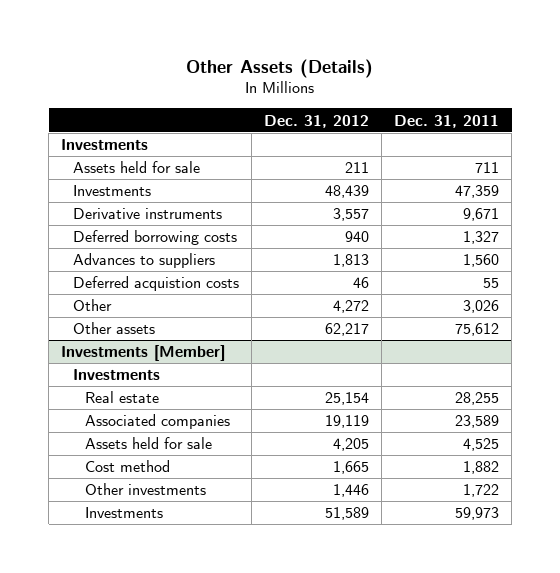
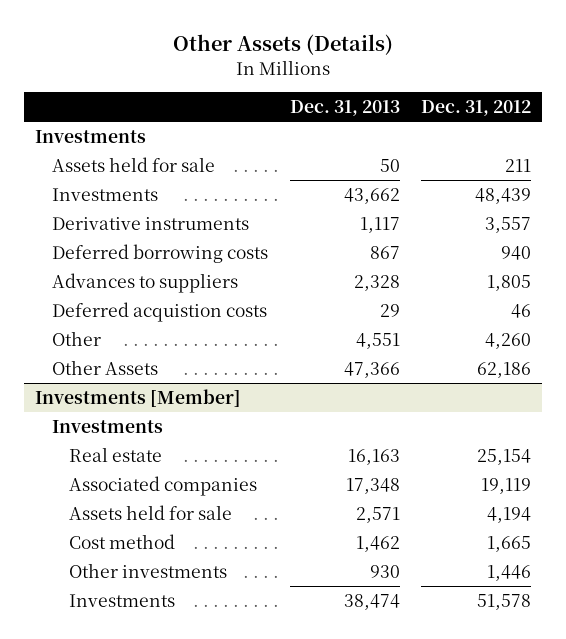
[394,114,500,128] Dec. 31, 2011 -> none
none -> [289,100,400,117] Dec. 31, 2013
[333,254,370,268] 1,813 -> [487,274,532,291] 1,805
[333,300,370,314] 4,272 -> [485,332,532,349] 4,260
[73,322,156,335] Other assets -> [51,359,158,375] Other Assets
[325,323,370,337] 62,217 -> [477,361,532,378] 62,186
[333,438,370,452] 4,205 -> [487,506,532,523] 4,194
[325,507,370,521] 51,589 -> [477,593,532,610] 51,578

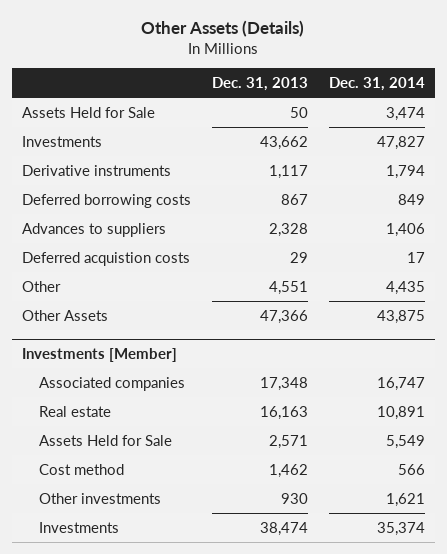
[421,100,532,117] Dec. 31, 2012 -> none
none -> [328,77,425,92] Dec. 31, 2014
[34,129,146,143] Investments -> none
[51,156,215,172] Assets held for sale -> [22,106,156,118] Assets Held for Sale
[51,419,163,433] Investments -> none
[68,446,162,462] Real estate -> [38,405,111,417] Real estate
[68,504,232,520] Assets held for sale -> [38,434,172,446] Assets Held for Sale

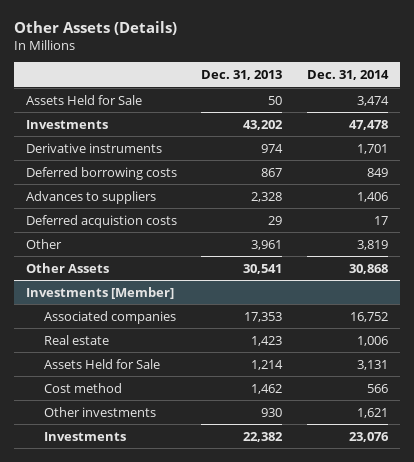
[259,135,308,150] 43,662 -> [243,119,284,130] 43,202
[376,135,425,150] 47,827 -> [348,119,388,130] 47,478
[268,164,308,179] 1,117 -> [261,143,284,153] 974
[385,164,425,179] 1,794 -> [356,143,388,154] 1,701
[268,280,308,295] 4,551 -> [251,239,283,250] 3,961
[385,280,425,295] 4,435 -> [356,239,388,250] 3,819
[259,309,308,324] 47,366 -> [243,263,283,274] 30,541
[376,309,425,324] 43,875 -> [348,263,388,274] 30,868
[259,376,308,391] 17,348 -> [244,311,283,322] 17,353
[376,376,425,391] 16,747 -> [349,311,388,322] 16,752
[259,405,308,420] 16,163 -> [251,335,283,346] 1,423
[376,405,425,420] 10,891 -> [356,335,388,346] 1,006
[268,434,308,449] 2,571 -> [251,359,284,370] 1,214
[385,434,425,449] 5,549 -> [356,359,388,370] 3,131
[259,521,308,536] 38,474 -> [243,431,284,442] 22,382
[376,521,425,536] 35,374 -> [348,431,389,442] 23,076

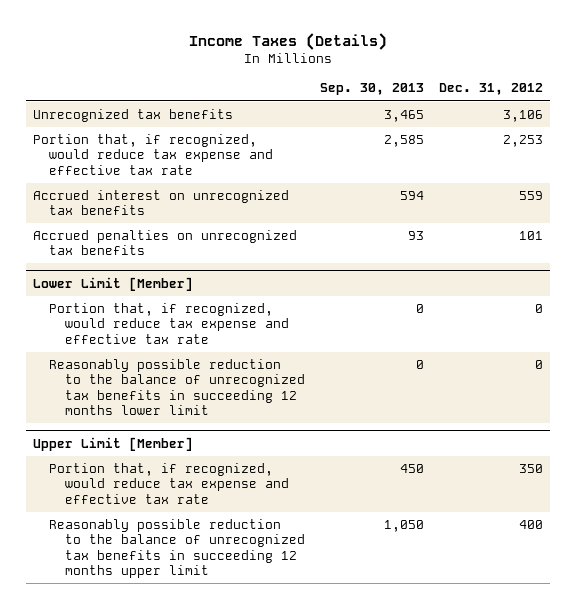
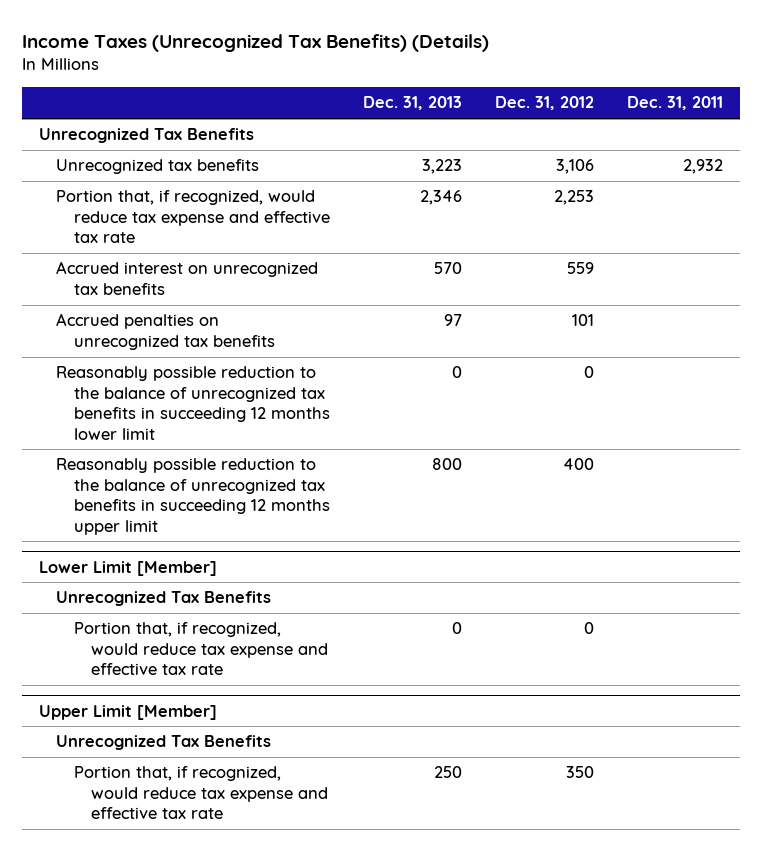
[189,32,388,50] Income Taxes (Details) -> [22,33,490,52] Income Taxes (Unrecognized Tax Benefits) (Details)
[319,83,424,96] Sep. 30, 2013 -> none
none -> [362,96,462,111] Dec. 31, 2013
none -> [627,96,724,111] Dec. 31, 2011
none -> [38,128,254,144] Unrecognized Tax Benefits
none -> [56,366,330,440] Reasonably possible reduction to the balance of unrecognized tax benefits in succeeding 12 months lower limit
none -> [56,458,330,535] Reasonably possible reduction to the balance of unrecognized tax benefits in succeeding 12 months upper limit
none -> [56,591,272,607] Unrecognized Tax Benefits
[49,359,306,415] Reasonably possible reduction to the balance of unrecognized tax benefits in succeeding 12 months lower limit -> none
none -> [56,735,272,751] Unrecognized Tax Benefits
[49,519,306,578] Reasonably possible reduction to the balance of unrecognized tax benefits in succeeding 12 months upper limit -> none

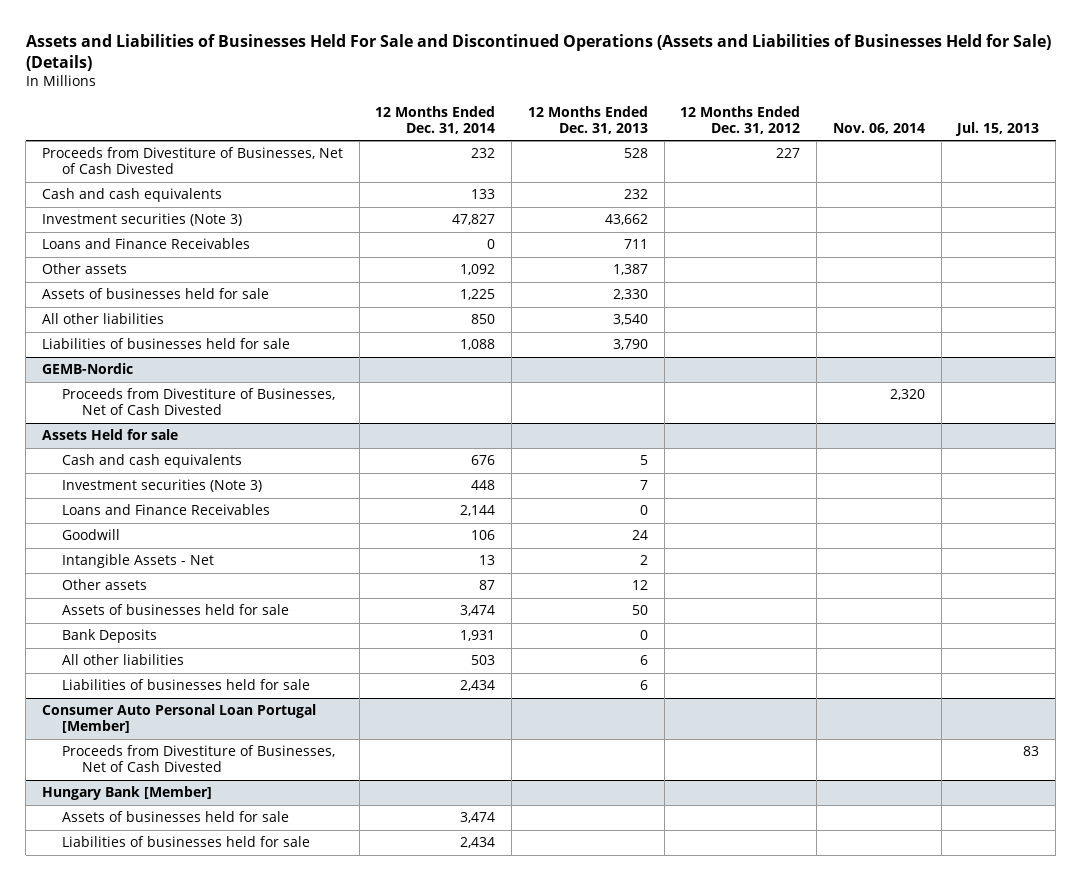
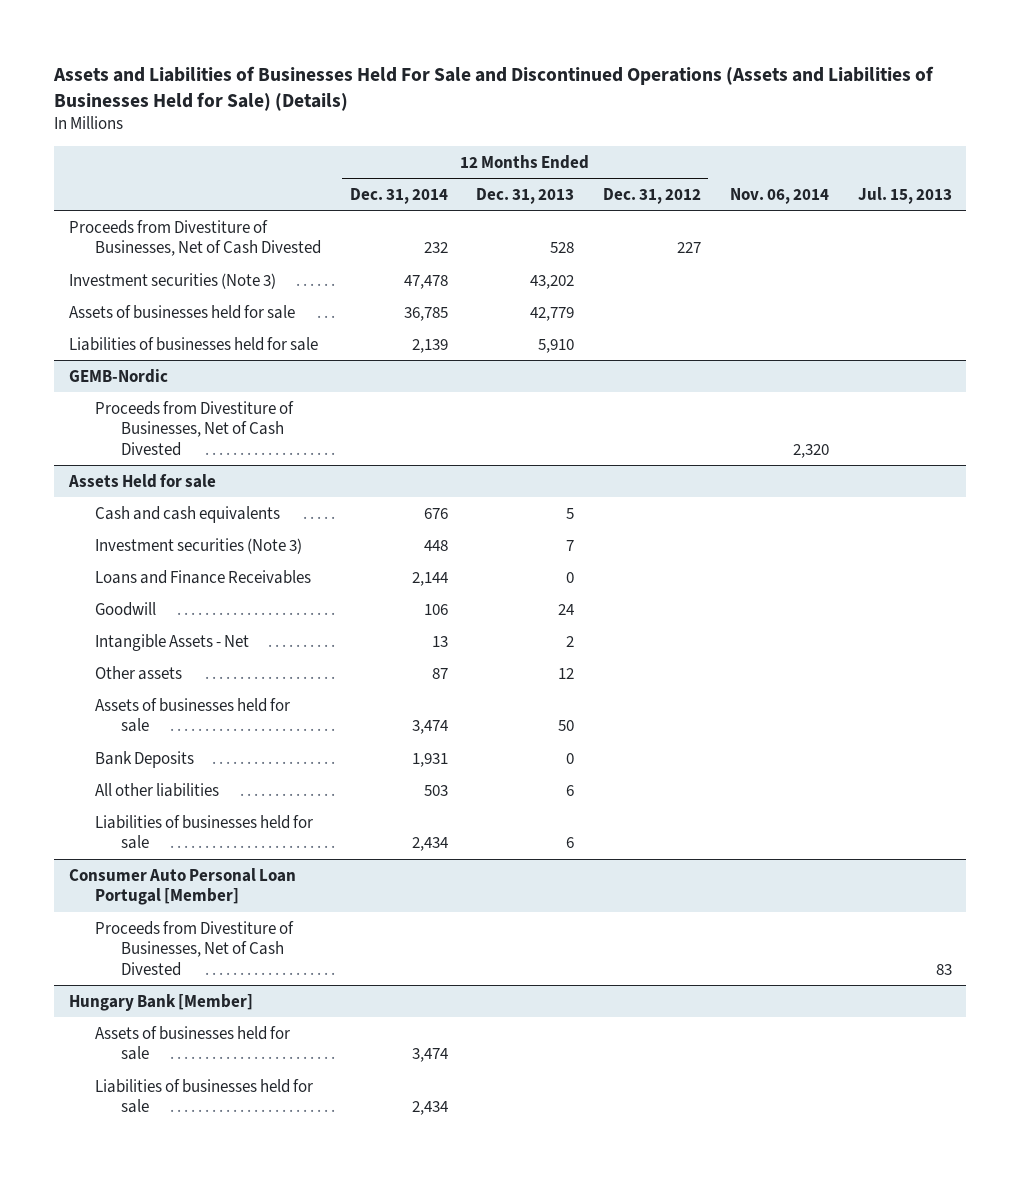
[42,188,223,203] Cash and cash equivalents -> none
[42,238,251,250] Loans and Finance Receivables -> none
[42,263,128,275] Other assets -> none
[42,313,165,325] All other liabilities -> none
[452,214,496,226] 47,827 -> [403,274,448,289] 47,478
[604,214,648,226] 43,662 -> [530,274,575,289] 43,202
[460,289,496,301] 1,225 -> [403,306,448,321] 36,785
[612,289,648,301] 2,330 -> [530,306,575,321] 42,779
[460,339,496,351] 1,088 -> [411,338,448,353] 2,139
[612,339,648,351] 3,790 -> [538,338,575,353] 5,910

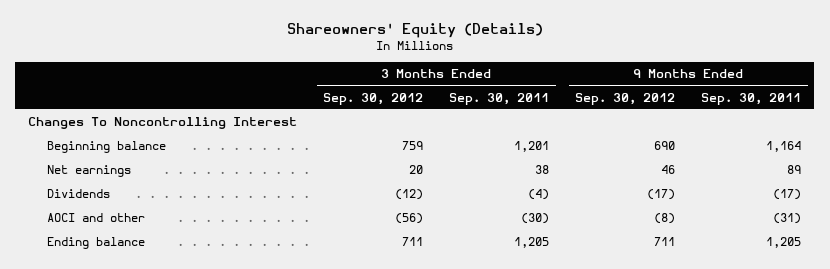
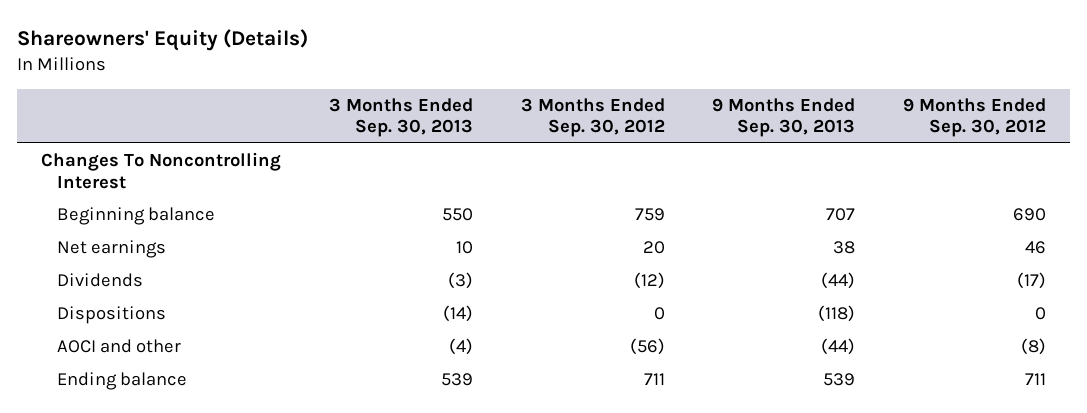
[449,92,550,105] Sep. 30, 2011 -> none
[701,92,802,105] Sep. 30, 2011 -> none
none -> [328,97,473,138] 3 Months Ended Sep. 30, 2013
none -> [712,97,856,138] 9 Months Ended Sep. 30, 2013
none -> [56,306,166,325] Dispositions

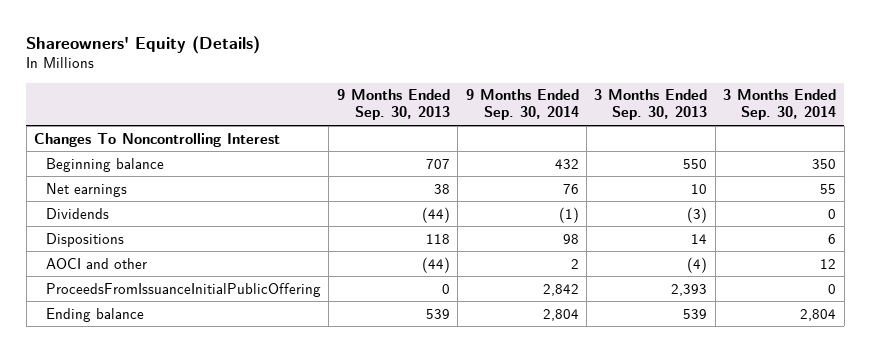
[520,97,665,138] 3 Months Ended Sep. 30, 2012 -> none
[903,97,1047,138] 9 Months Ended Sep. 30, 2012 -> none
none -> [465,89,579,121] 9 Months Ended Sep. 30, 2014
none -> [723,89,837,121] 3 Months Ended Sep. 30, 2014
[442,305,473,323] (14) -> [691,233,708,244] 14
[818,305,856,323] (118) -> [425,233,450,244] 118
none -> [46,282,322,297] ProceedsFromIssuanceInitialPublicOffering

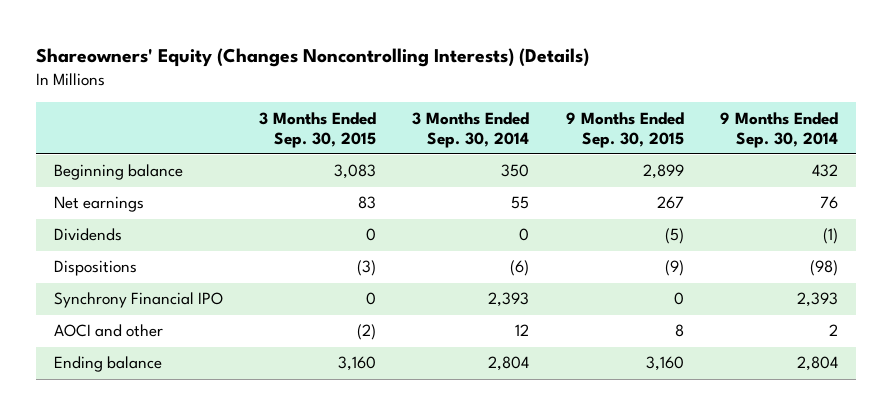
[26,35,261,54] Shareowners' Equity (Details) -> [35,48,589,68] Shareowners' Equity (Changes Noncontrolling Interests) (Details)
[336,89,450,121] 9 Months Ended Sep. 30, 2013 -> none
[594,89,708,121] 3 Months Ended Sep. 30, 2013 -> none
none -> [259,111,377,148] 3 Months Ended Sep. 30, 2015
none -> [565,111,684,148] 9 Months Ended Sep. 30, 2015
[34,132,281,147] Changes To Noncontrolling Interest -> none
[562,233,579,244] 98 -> [809,260,838,277] (98)
[828,233,837,244] 6 -> [510,260,530,277] (6)
none -> [53,292,223,309] Synchrony Financial IPO
[46,282,322,297] ProceedsFromIssuanceInitialPublicOffering -> none

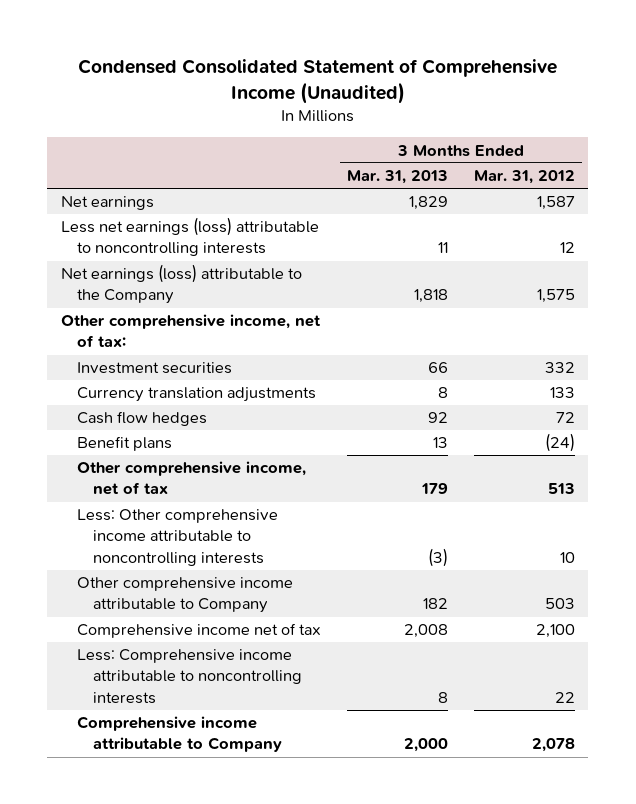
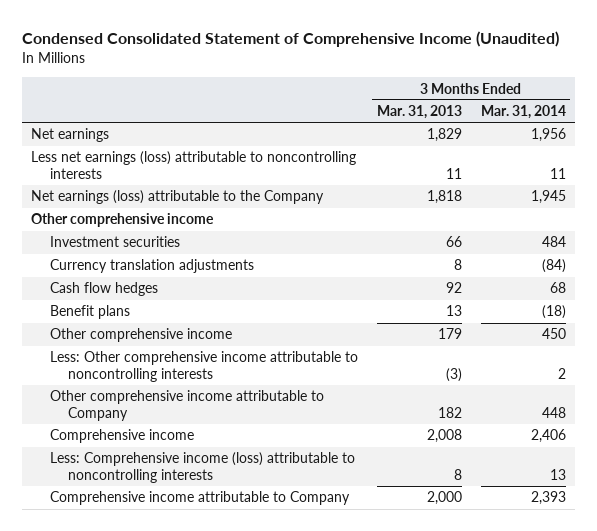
[473,170,575,185] Mar. 31, 2012 -> none
none -> [480,105,566,120] Mar. 31, 2014
[60,314,321,348] Other comprehensive income, net of tax: -> [31,213,215,228] Other comprehensive income
[76,461,306,496] Other comprehensive income, net of tax -> [49,328,232,343] Other comprehensive income
[76,623,321,639] Comprehensive income net of tax -> [49,429,194,444] Comprehensive income
[76,649,302,704] Less: Comprehensive income attributable to noncontrolling interests -> [49,452,355,483] Less: Comprehensive income (loss) attributable to noncontrolling interests

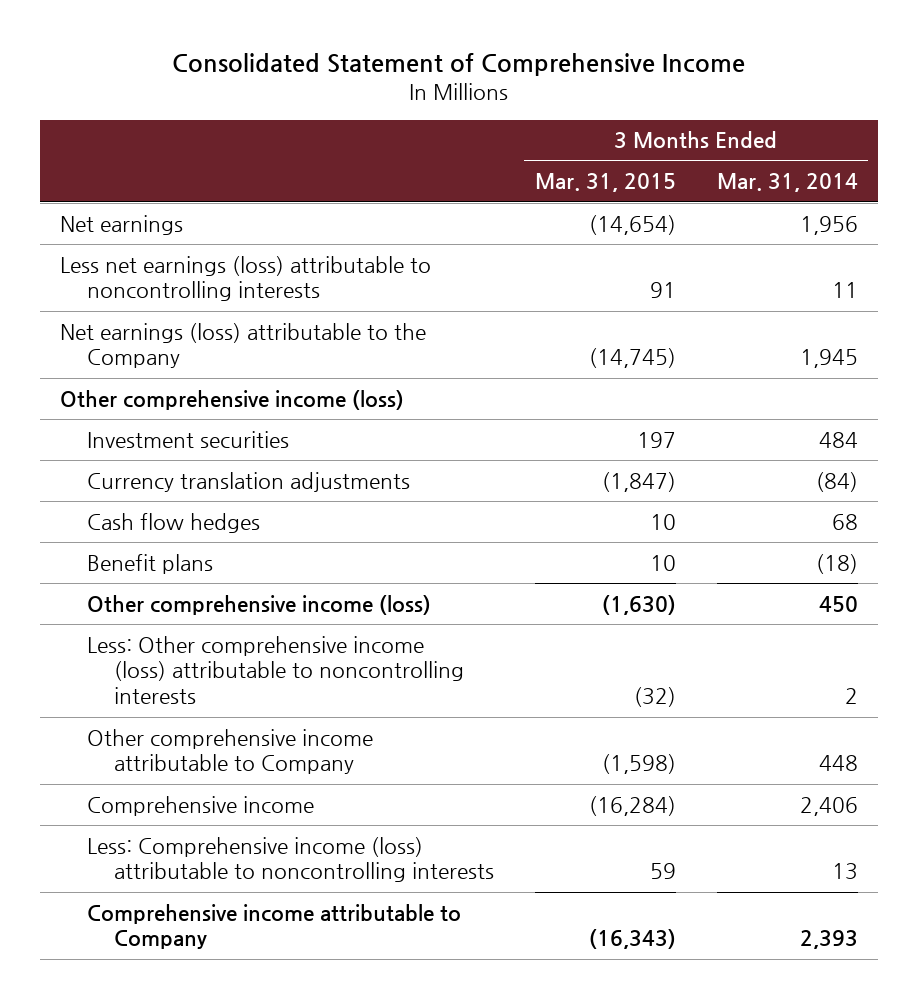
[21,30,559,47] Condensed Consolidated Statement of Comprehensive Income (Unaudited) -> [171,53,745,77] Consolidated Statement of Comprehensive Income
[376,105,462,120] Mar. 31, 2013 -> none
none -> [534,173,676,193] Mar. 31, 2015
[31,213,215,228] Other comprehensive income -> [60,389,405,410] Other comprehensive income (loss)
[49,328,232,343] Other comprehensive income -> [86,594,431,615] Other comprehensive income (loss)
[49,351,358,382] Less: Other comprehensive income attributable to noncontrolling interests -> [86,635,464,705] Less: Other comprehensive income (loss) attributable to noncontrolling interests

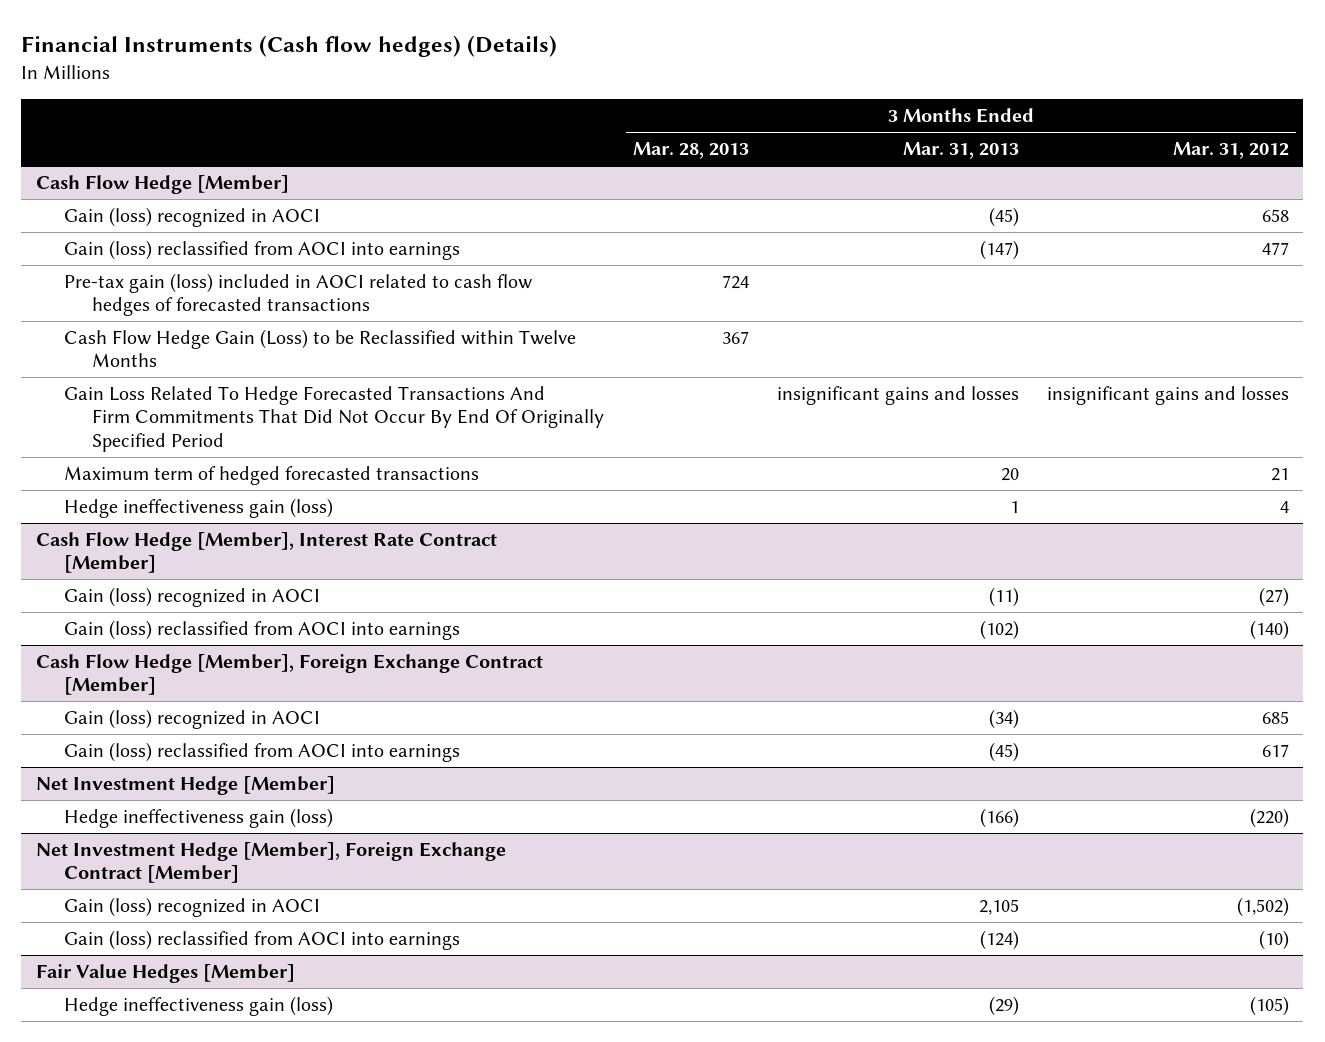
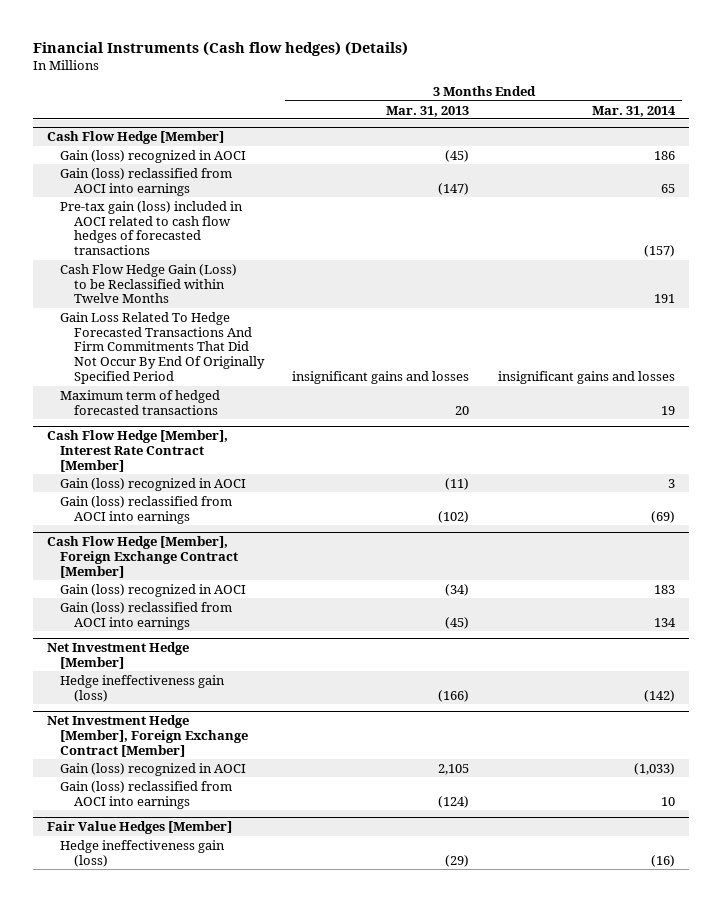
[632,142,749,160] Mar. 28, 2013 -> none
[1173,142,1290,160] Mar. 31, 2012 -> none
none -> [592,105,677,117] Mar. 31, 2014
[63,498,333,519] Hedge ineffectiveness gain (loss) -> none

